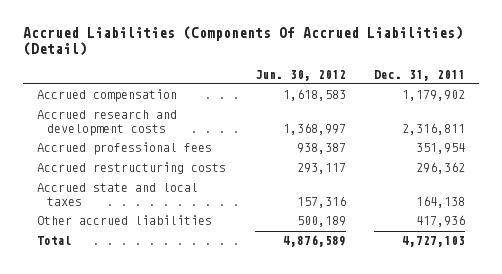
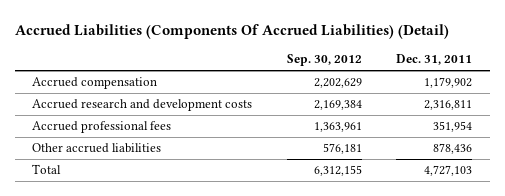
[254,69,346,81] Jun. 30, 2012 -> none
none -> [286,54,362,67] Sep. 30, 2012
[37,162,227,175] Accrued restructuring costs -> none
[37,183,199,206] Accrued state and local taxes -> none
[416,215,466,228] 417,936 -> [433,143,473,155] 878,436

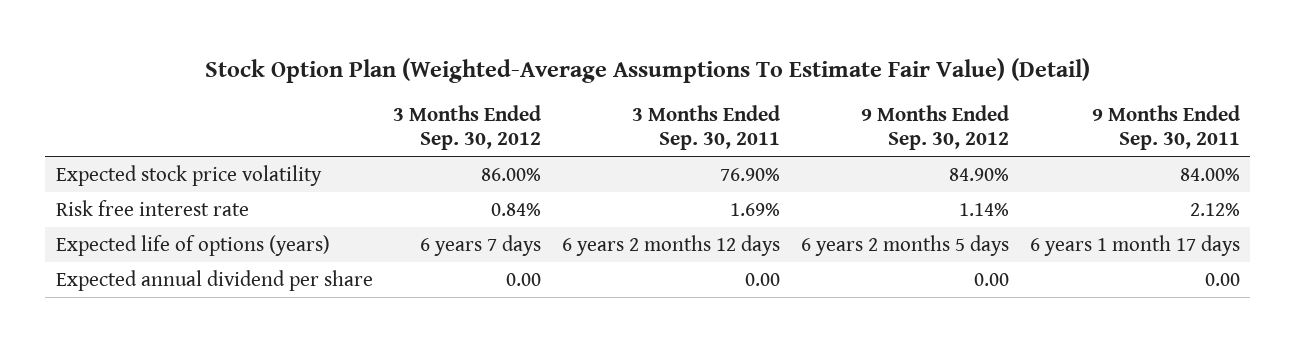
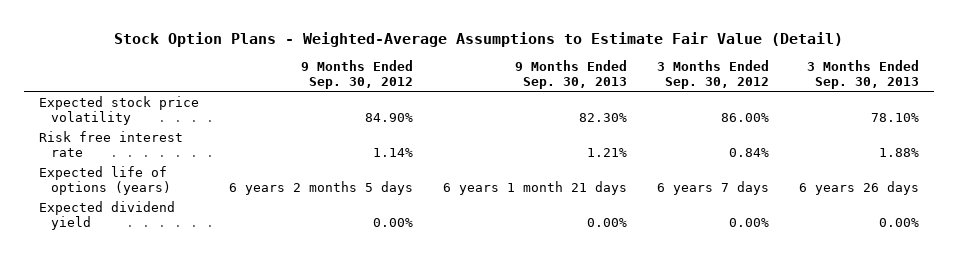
[204,57,1090,83] Stock Option Plan (Weighted-Average Assumptions To Estimate Fair Value) (Detail) -> [113,31,843,47] Stock Option Plans - Weighted-Average Assumptions to Estimate Fair Value (Detail)
[632,104,781,150] 3 Months Ended Sep. 30, 2011 -> none
[1091,104,1240,150] 9 Months Ended Sep. 30, 2011 -> none
none -> [514,60,627,90] 9 Months Ended Sep. 30, 2013
none -> [807,60,920,90] 3 Months Ended Sep. 30, 2013
[55,269,373,291] Expected annual dividend per share -> none
none -> [38,200,175,230] Expected dividend yield

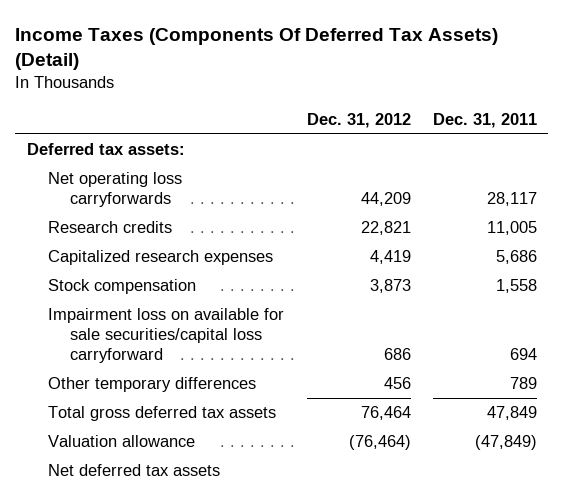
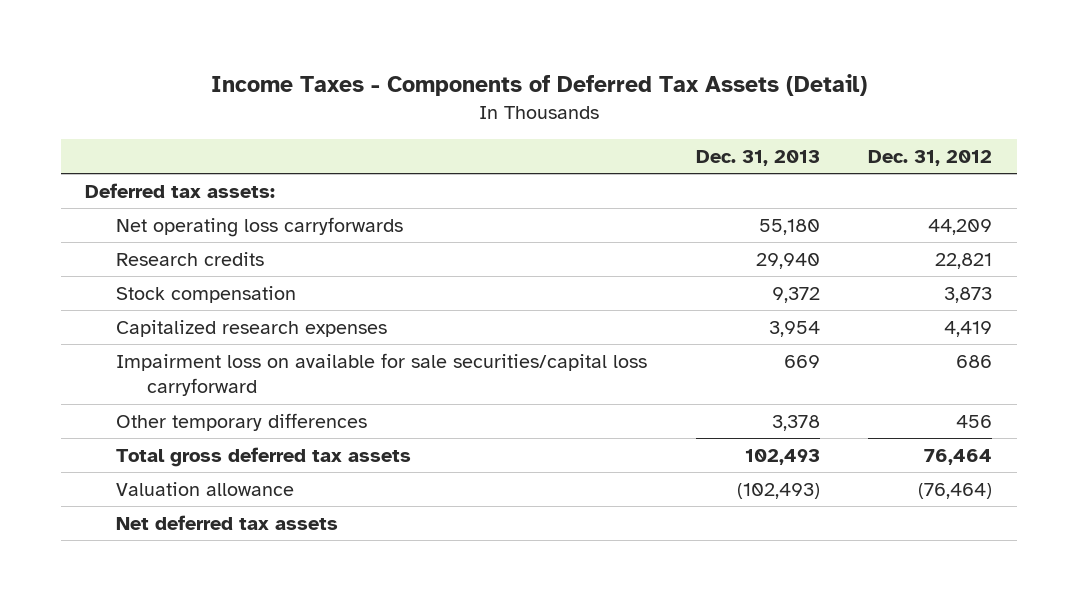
[15,27,499,71] Income Taxes (Components Of Deferred Tax Assets) (Detail) -> [210,74,867,97] Income Taxes - Components of Deferred Tax Assets (Detail)
[432,112,537,128] Dec. 31, 2011 -> none
none -> [695,150,820,167] Dec. 31, 2013
[48,250,274,266] Capitalized research expenses -> [116,319,388,337] Capitalized research expenses

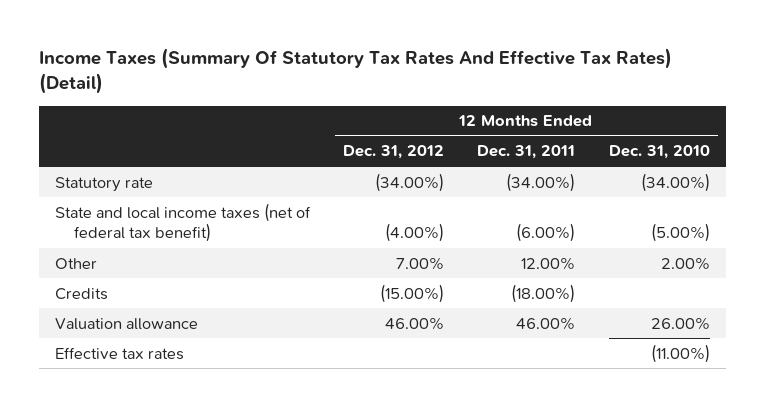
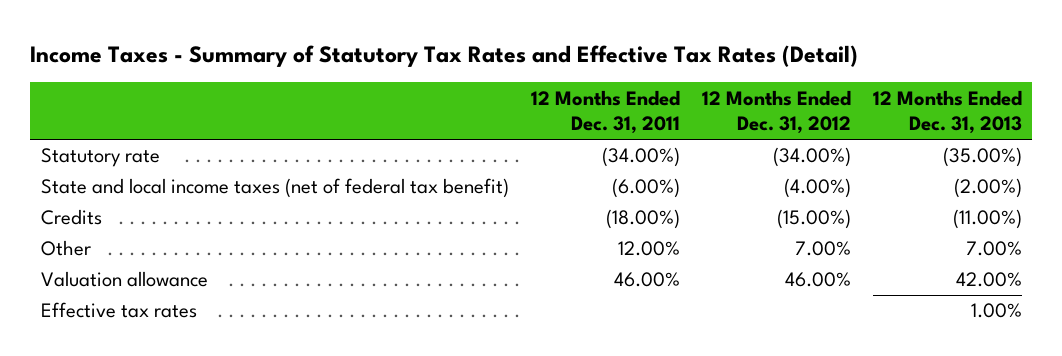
[38,47,672,95] Income Taxes (Summary Of Statutory Tax Rates And Effective Tax Rates) (Detail) -> [29,44,858,67] Income Taxes - Summary of Statutory Tax Rates and Effective Tax Rates (Detail)
[608,145,710,160] Dec. 31, 2010 -> none
none -> [872,89,1022,135] 12 Months Ended Dec. 31, 2013
[55,257,98,269] Other -> [40,240,91,257] Other

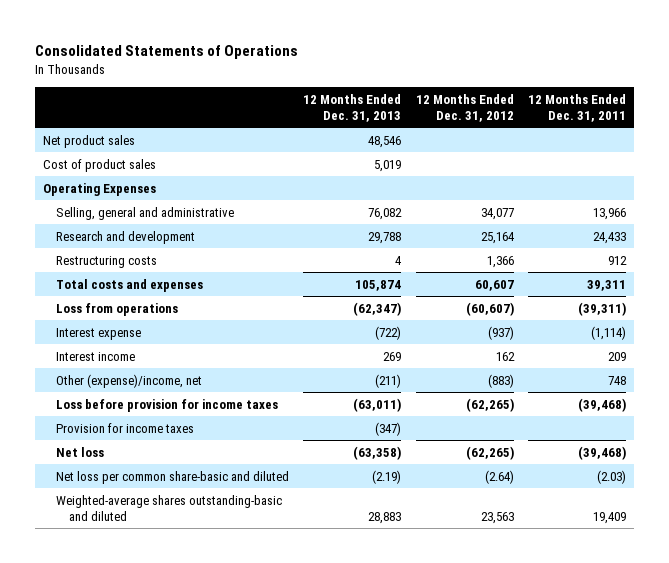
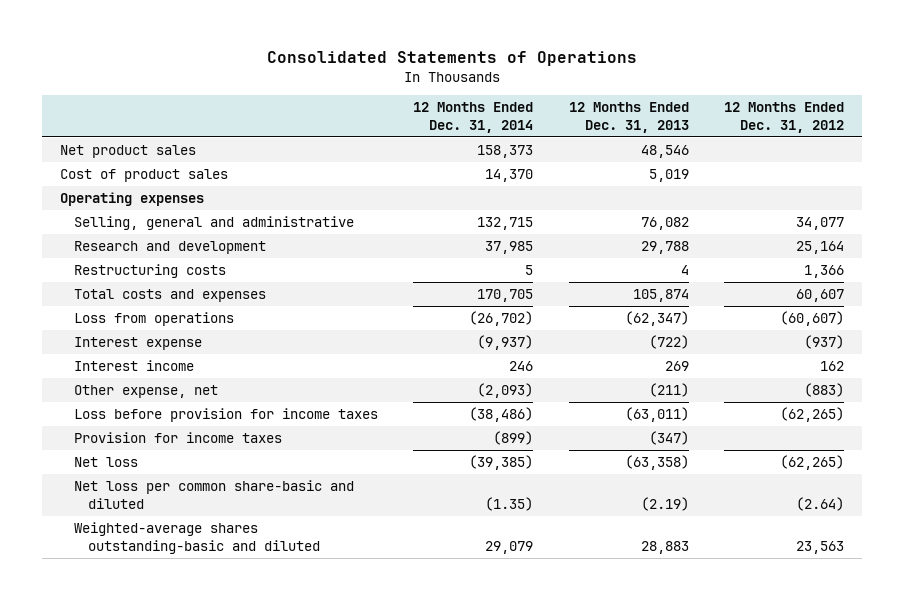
[528,93,627,122] 12 Months Ended Dec. 31, 2011 -> none
none -> [413,102,534,133] 12 Months Ended Dec. 31, 2014
[42,182,156,196] Operating Expenses -> [59,191,204,206] Operating expenses
[55,373,202,388] Other (expense)/income, net -> [73,384,218,398] Other expense, net

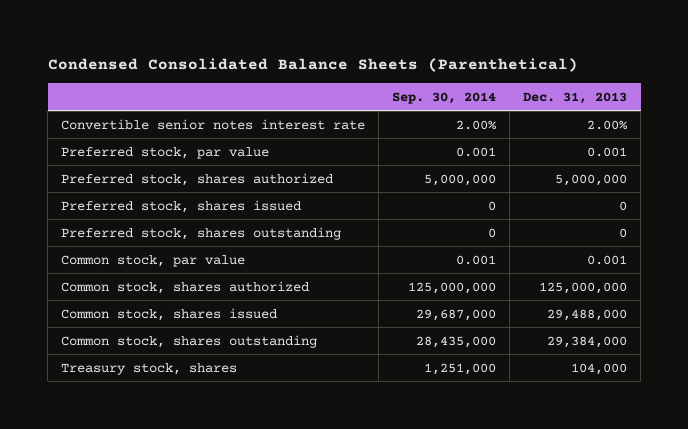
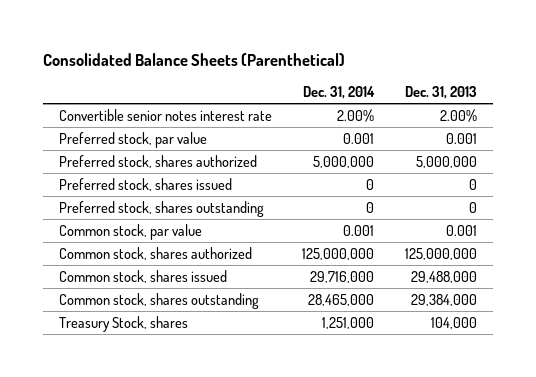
[47,58,578,73] Condensed Consolidated Balance Sheets (Parenthetical) -> [43,52,346,66] Consolidated Balance Sheets (Parenthetical)
[392,91,497,104] Sep. 30, 2014 -> none
none -> [303,85,376,99] Dec. 31, 2014
[61,362,238,375] Treasury stock, shares -> [58,315,188,332] Treasury Stock, shares

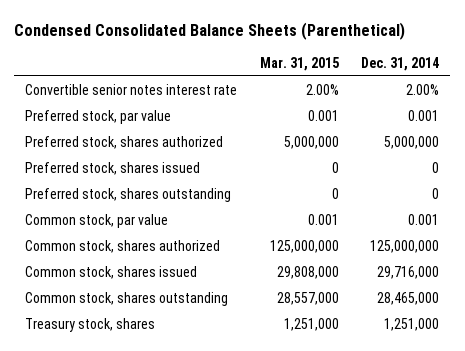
[43,52,346,66] Consolidated Balance Sheets (Parenthetical) -> [14,21,406,40] Condensed Consolidated Balance Sheets (Parenthetical)
[405,85,478,99] Dec. 31, 2013 -> none
none -> [259,56,339,71] Mar. 31, 2015
[58,315,188,332] Treasury Stock, shares -> [25,318,156,333] Treasury stock, shares

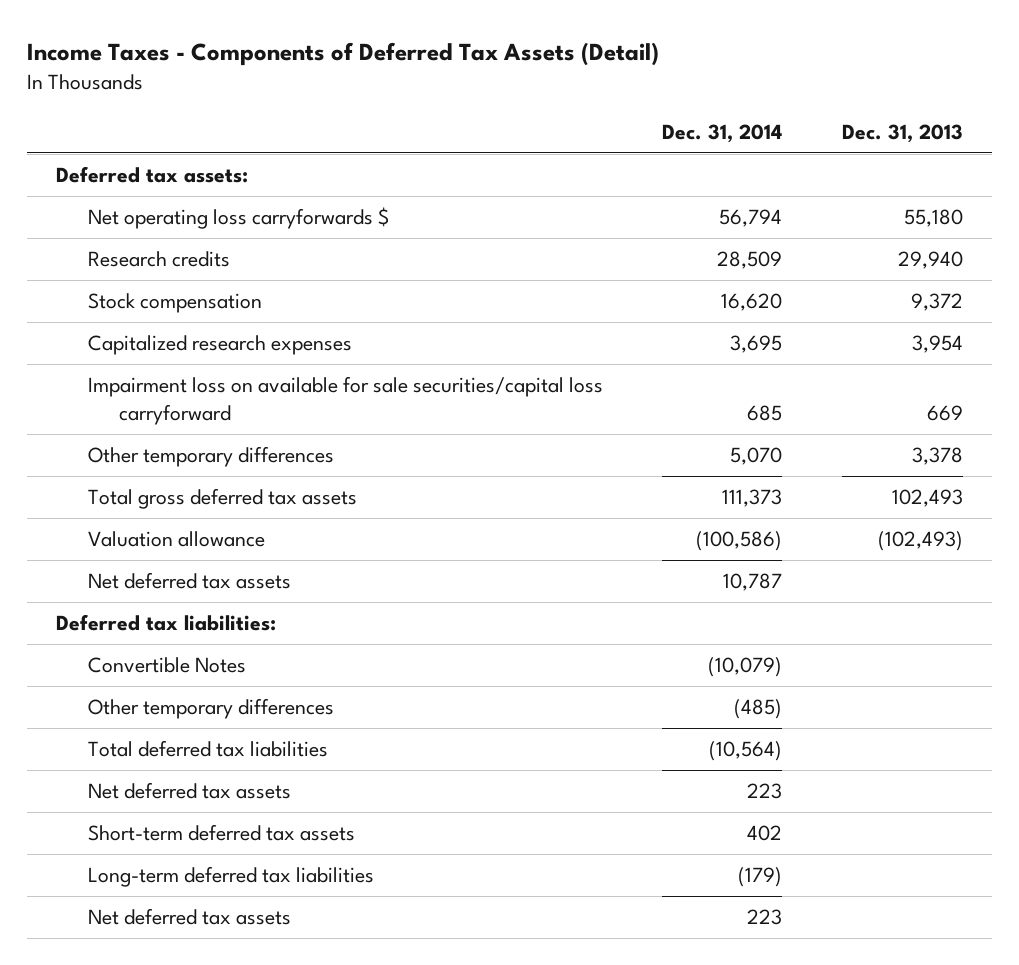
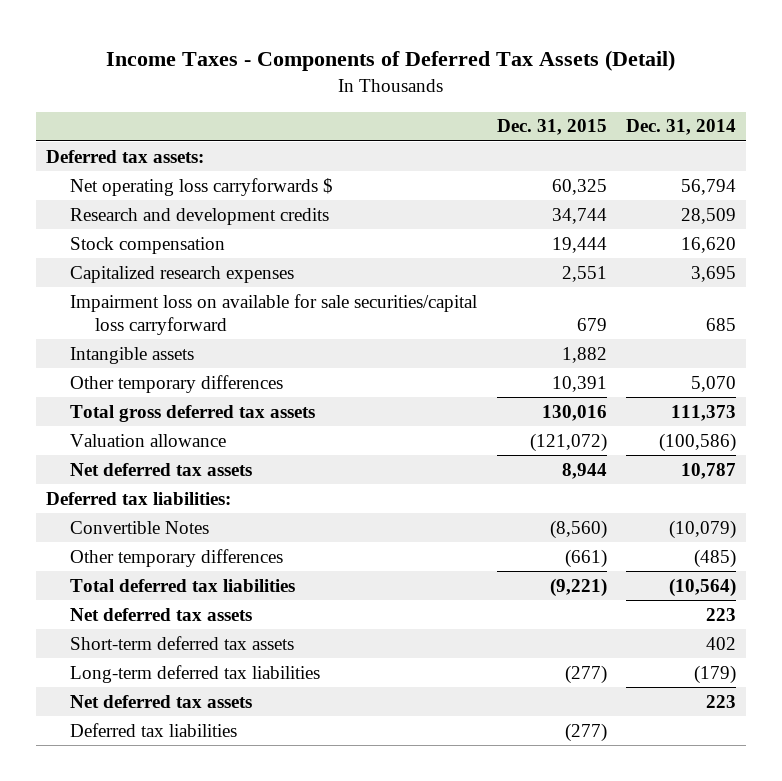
[841,123,963,143] Dec. 31, 2013 -> none
none -> [496,119,607,136] Dec. 31, 2015
[87,251,230,268] Research credits -> [70,207,330,225] Research and development credits
none -> [70,346,195,364] Intangible assets
none -> [70,722,238,737] Deferred tax liabilities

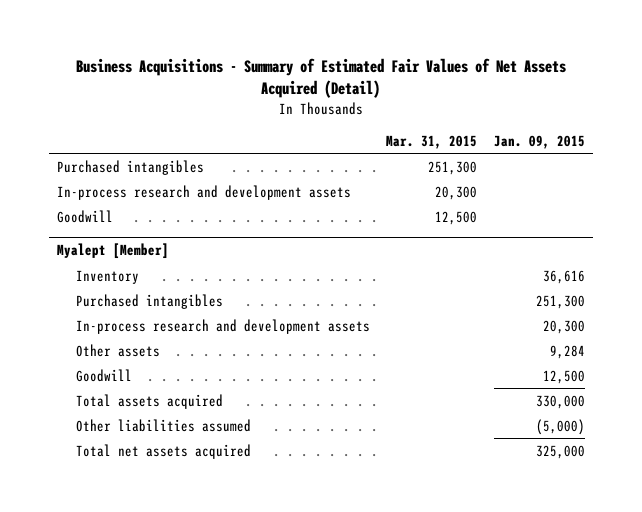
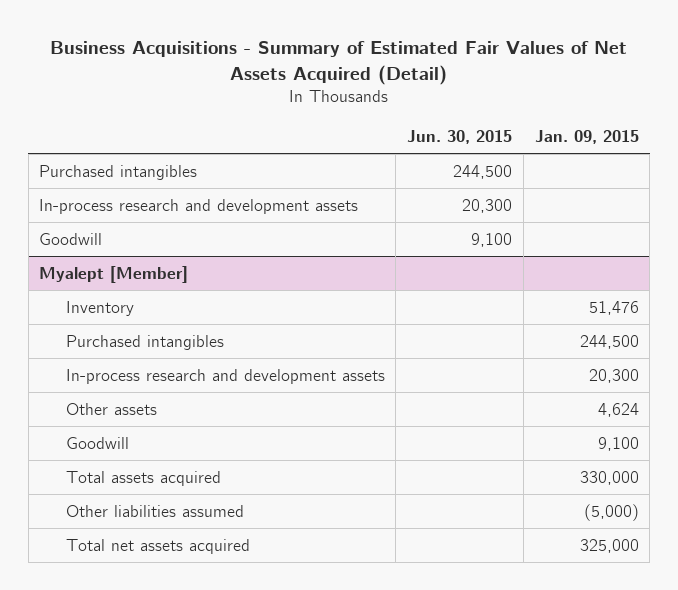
[386,134,478,149] Mar. 31, 2015 -> none
none -> [407,129,513,144] Jun. 30, 2015
[542,269,585,284] 36,616 -> [588,300,639,315] 51,476
[535,294,585,309] 251,300 -> [579,334,639,349] 244,500
[549,344,585,359] 9,284 -> [597,402,639,417] 4,624
[542,369,585,384] 12,500 -> [597,436,639,451] 9,100

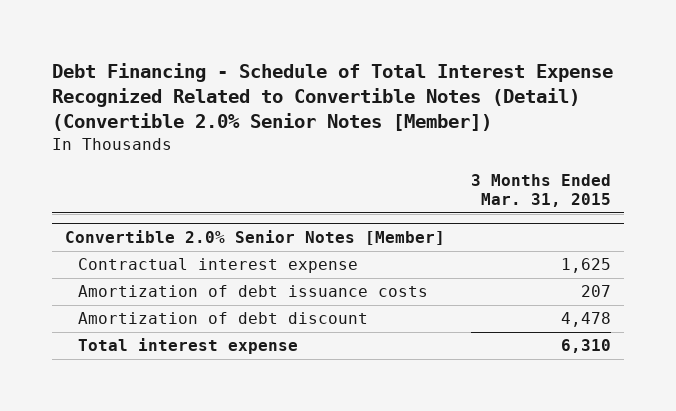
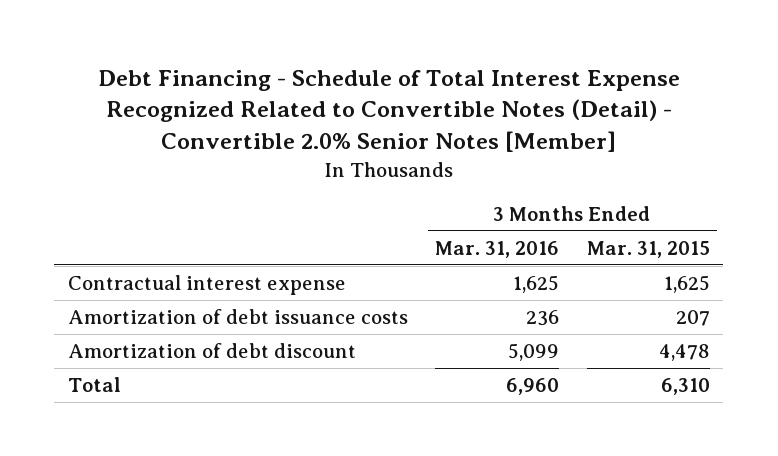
[52,62,614,132] Debt Financing - Schedule of Total Interest Expense Recognized Related to Convertible Notes (Detail) (Convertible 2.0% Senior Notes [Member]) -> [97,69,680,153] Debt Financing - Schedule of Total Interest Expense Recognized Related to Convertible Notes (Detail) - Convertible 2.0% Senior Notes [Member]
none -> [435,240,560,258] Mar. 31, 2016
[65,230,446,246] Convertible 2.0% Senior Notes [Member] -> none
[77,338,298,355] Total interest expense -> [67,376,121,392] Total

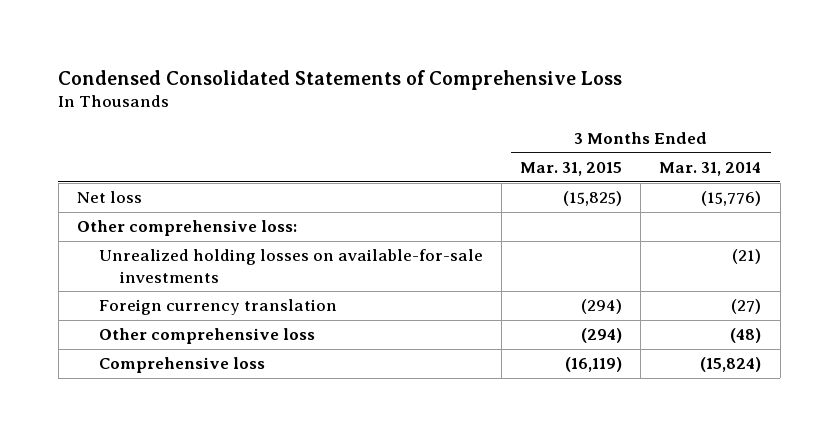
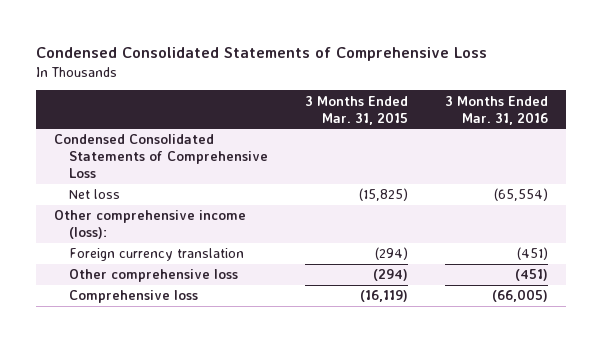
[659,162,762,177] Mar. 31, 2014 -> none
none -> [444,95,548,125] 3 Months Ended Mar. 31, 2016
none -> [54,134,269,178] Condensed Consolidated Statements of Comprehensive Loss
[98,249,483,283] Unrealized holding losses on available-for-sale investments -> none
[77,220,298,237] Other comprehensive loss: -> [54,210,247,240] Other comprehensive income (loss):

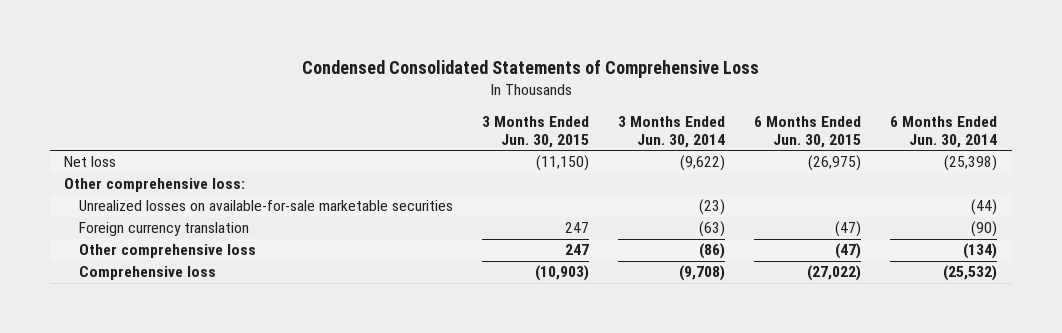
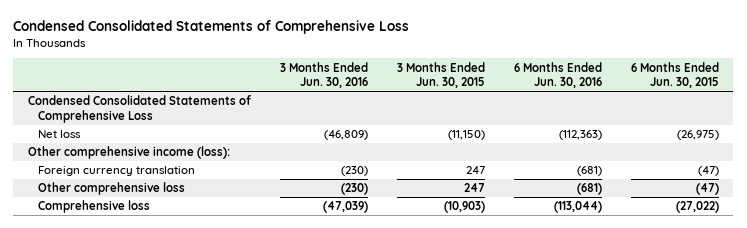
[618,116,726,149] 3 Months Ended Jun. 30, 2014 -> none
[890,116,998,149] 6 Months Ended Jun. 30, 2014 -> none
none -> [279,61,368,89] 3 Months Ended Jun. 30, 2016
none -> [513,61,602,89] 6 Months Ended Jun. 30, 2016
none -> [27,95,251,123] Condensed Consolidated Statements of Comprehensive Loss
[79,200,454,212] Unrealized losses on available-for-sale marketable securities -> none
[64,178,246,193] Other comprehensive loss: -> [27,146,230,160] Other comprehensive income (loss):

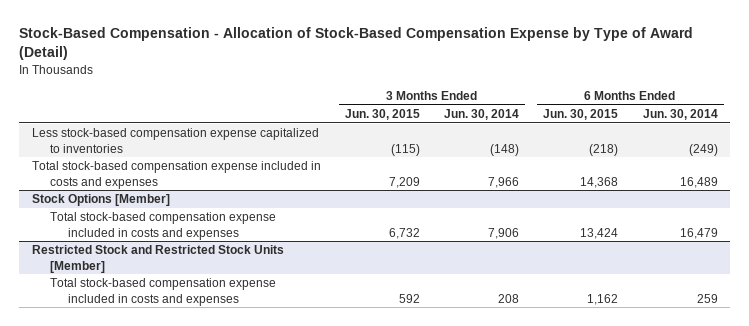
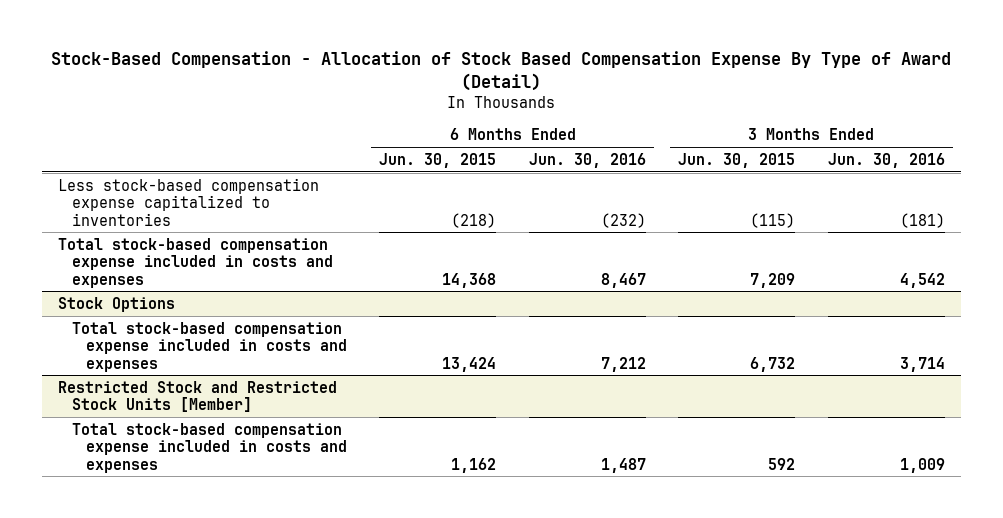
[19,27,694,61] Stock-Based Compensation - Allocation of Stock-Based Compensation Expense by Type of Award (Detail) -> [51,50,952,91] Stock-Based Compensation - Allocation of Stock Based Compensation Expense By Type of Award (Detail)
[444,108,520,120] Jun. 30, 2014 -> none
[642,108,718,120] Jun. 30, 2014 -> none
none -> [528,152,646,168] Jun. 30, 2016
none -> [827,152,945,168] Jun. 30, 2016
[31,194,170,207] Stock Options [Member] -> [58,296,176,312] Stock Options

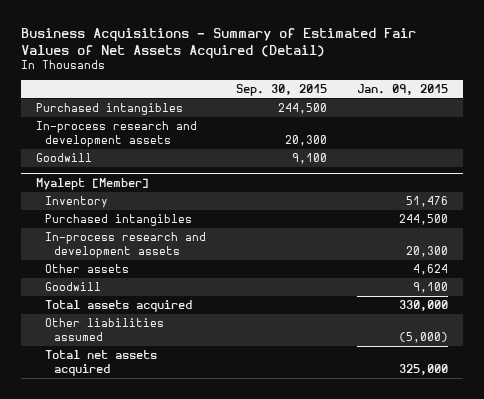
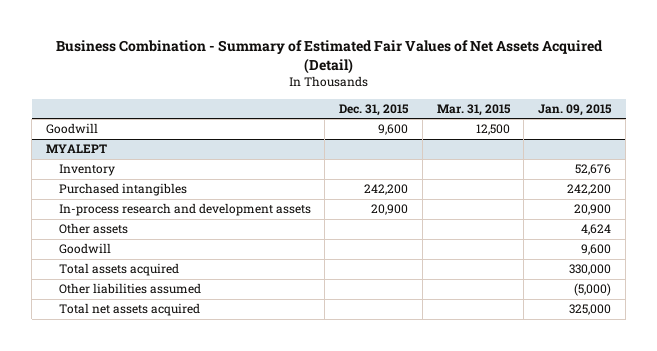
[20,27,416,59] Business Acquisitions - Summary of Estimated Fair Values of Net Assets Acquired (Detail) -> [55,39,603,74] Business Combination - Summary of Estimated Fair Values of Net Assets Acquired (Detail)
[236,84,328,97] Sep. 30, 2015 -> none
none -> [339,103,410,116] Dec. 31, 2015
none -> [436,103,511,116] Mar. 31, 2015
[36,103,184,116] Purchased intangibles -> none
[36,121,198,147] In-process research and development assets -> none
[36,177,150,190] Myalept [Member] -> [46,144,108,154] MYALEPT
[406,196,449,208] 51,476 -> [575,164,612,176] 52,676
[399,214,449,226] 244,500 -> [567,184,612,196] 242,200
[406,245,449,257] 20,300 -> [574,204,612,216] 20,900
[413,282,449,294] 9,100 -> [581,244,612,256] 9,600

